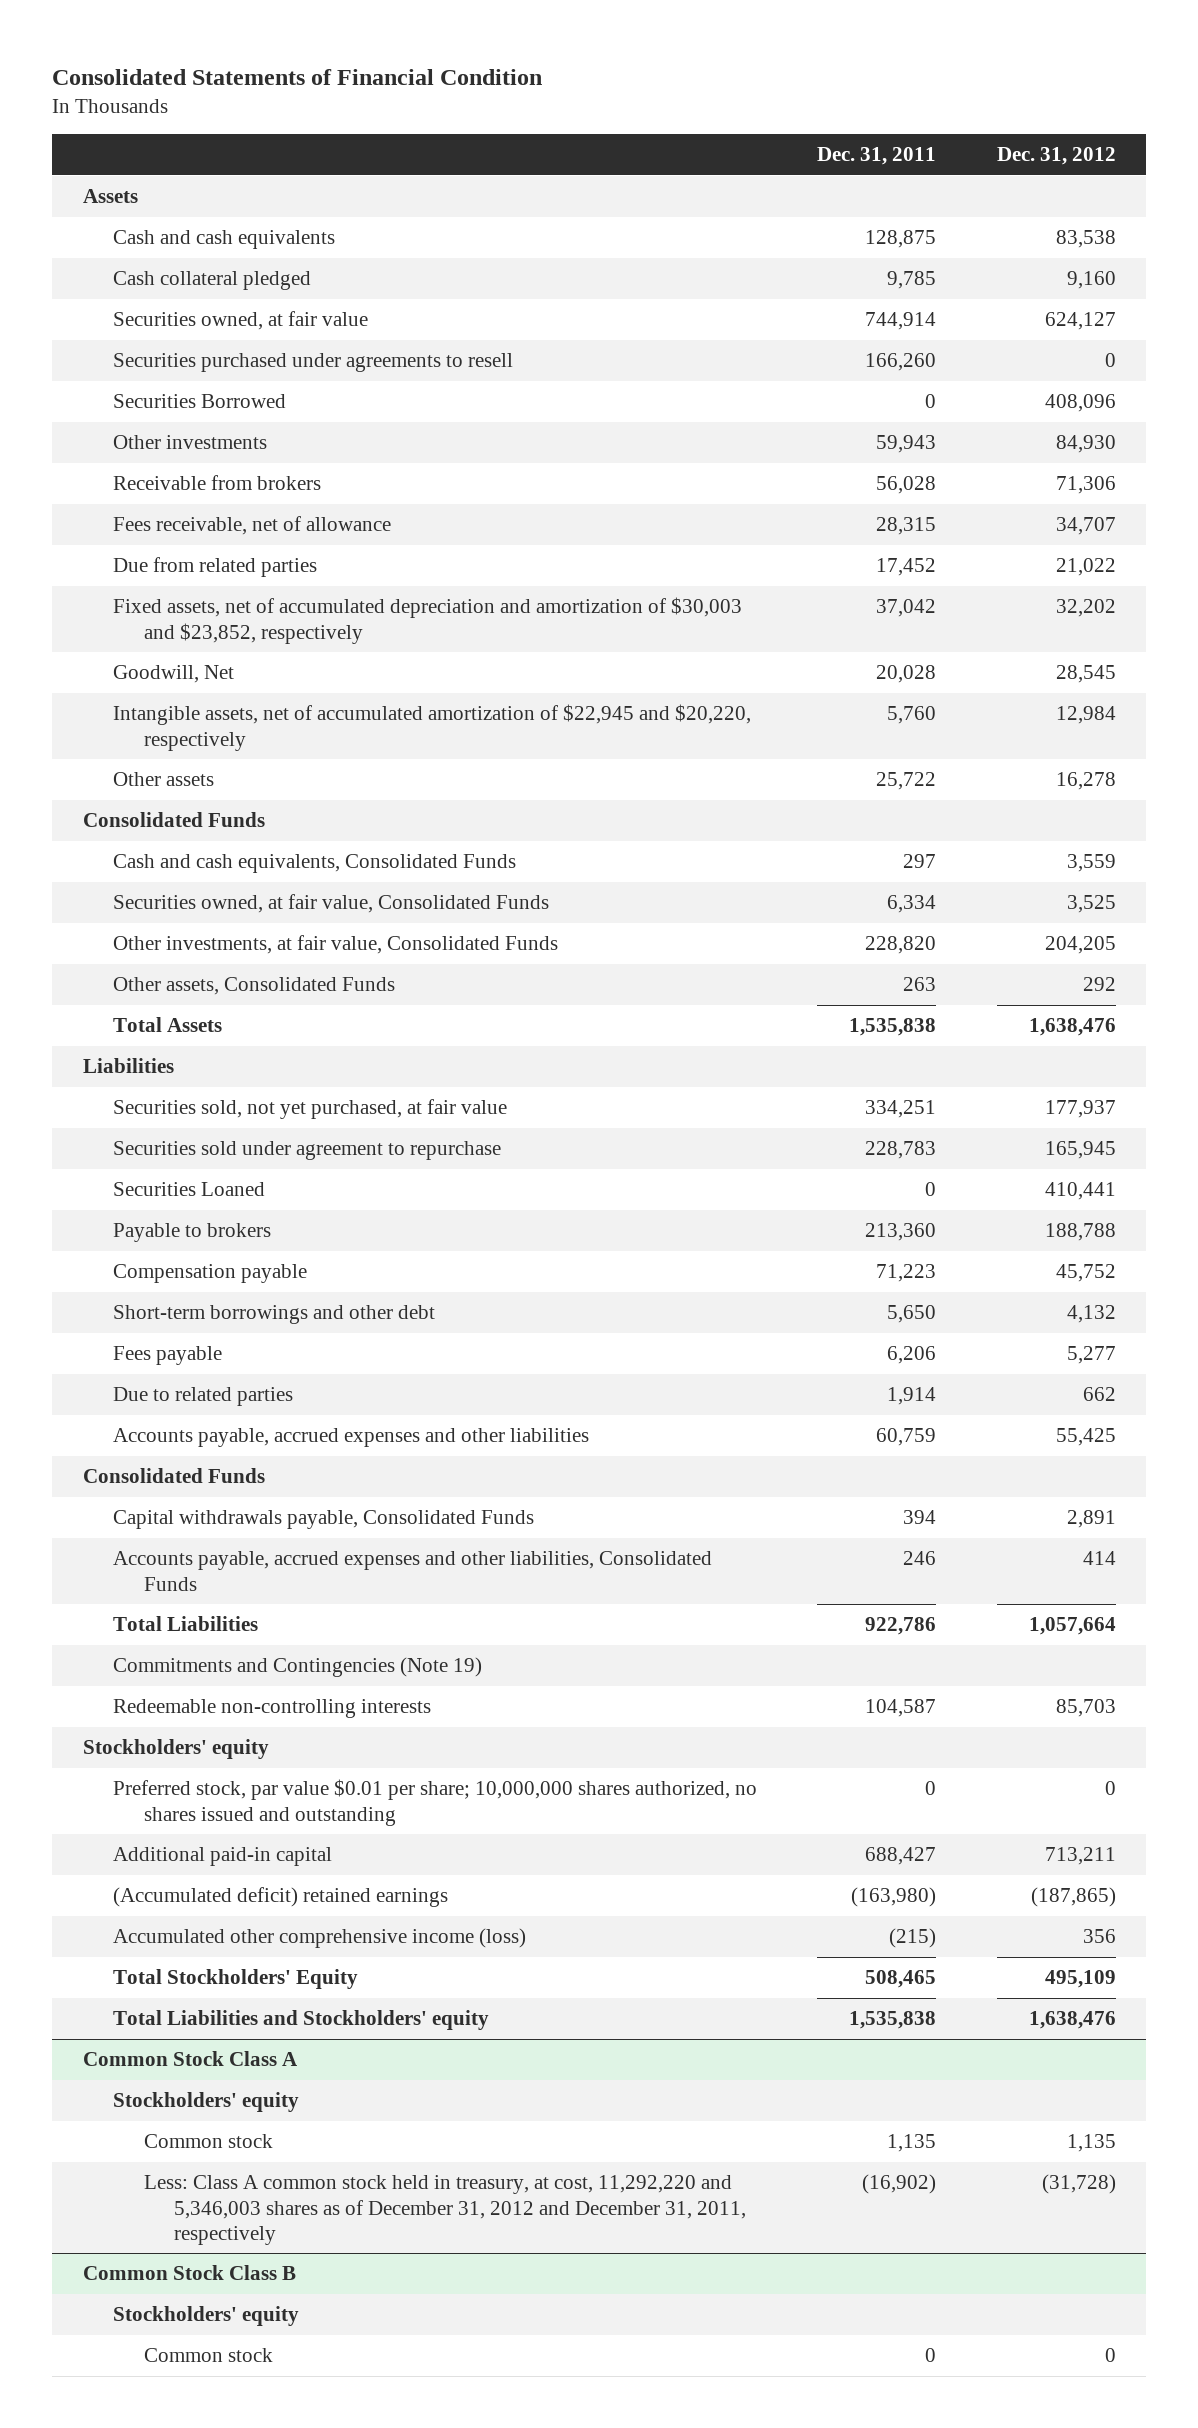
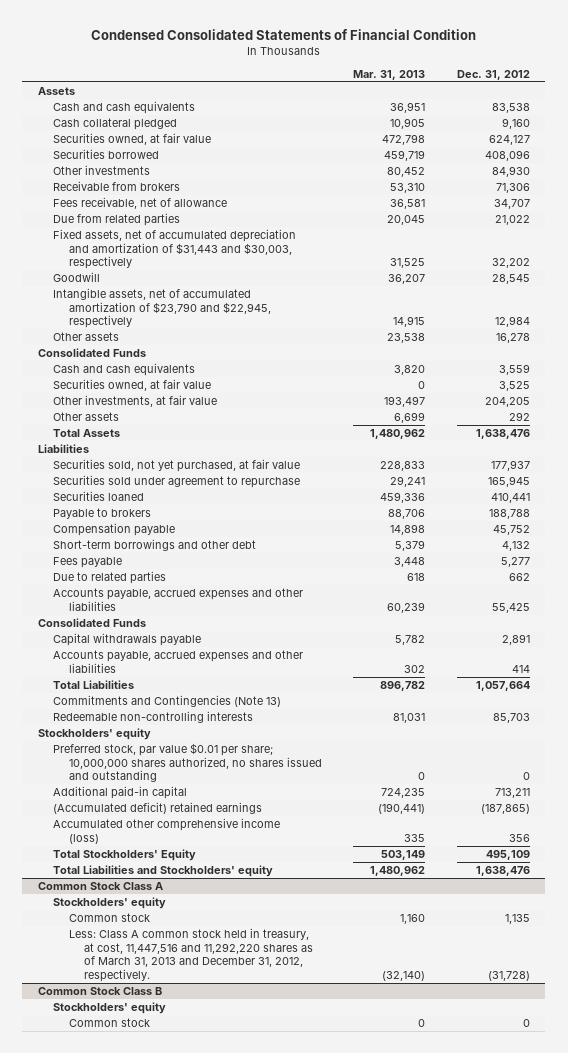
[52,68,543,85] Consolidated Statements of Financial Condition -> [90,28,476,40] Condensed Consolidated Statements of Financial Condition
[817,147,937,166] Dec. 31, 2011 -> none
none -> [353,69,426,80] Mar. 31, 2013
[113,353,514,373] Securities purchased under agreements to resell -> none
[113,394,287,409] Securities Borrowed -> [53,149,160,160] Securities borrowed
[113,597,743,644] Fixed assets, net of accumulated depreciation and amortization of $30,003 and $23,852, respectively -> [53,229,297,270] Fixed assets, net of accumulated depreciation and amortization of $31,443 and $30,003, respectively
[113,665,235,684] Goodwill, Net -> [53,272,101,283] Goodwill
[113,704,752,751] Intangible assets, net of accumulated amortization of $22,945 and $20,220, respectively -> [53,288,271,329] Intangible assets, net of accumulated amortization of $23,790 and $22,945, respectively
[113,854,517,874] Cash and cash equivalents, Consolidated Funds -> [53,363,196,377] Cash and cash equivalents
[113,894,550,914] Securities owned, at fair value, Consolidated Funds -> [53,379,212,392] Securities owned, at fair value
[113,935,559,955] Other investments, at fair value, Consolidated Funds -> [53,395,218,408] Other investments, at fair value
[113,977,396,996] Other assets, Consolidated Funds -> [53,412,120,422] Other assets
[113,1182,266,1197] Securities Loaned -> [53,491,145,502] Securities loaned
[113,1510,535,1530] Capital withdrawals payable, Consolidated Funds -> [53,633,202,647] Capital withdrawals payable
[113,1551,713,1591] Accounts payable, accrued expenses and other liabilities, Consolidated Funds -> [53,650,304,673] Accounts payable, accrued expenses and other liabilities
[113,1657,483,1678] Commitments and Contingencies (Note 19) -> [53,695,282,708] Commitments and Contingencies (Note 13)
[143,2175,747,2245] Less: Class A common stock held in treasury, at cost, 11,292,220 and 5,346,003 shares as of December 31, 2012 and December 31, 2011, respectively -> [68,928,314,982] Less: Class A common stock held in treasury, at cost, 11,447,516 and 11,292,220 shares as of March 31, 2013 and December 31, 2012, respectively.

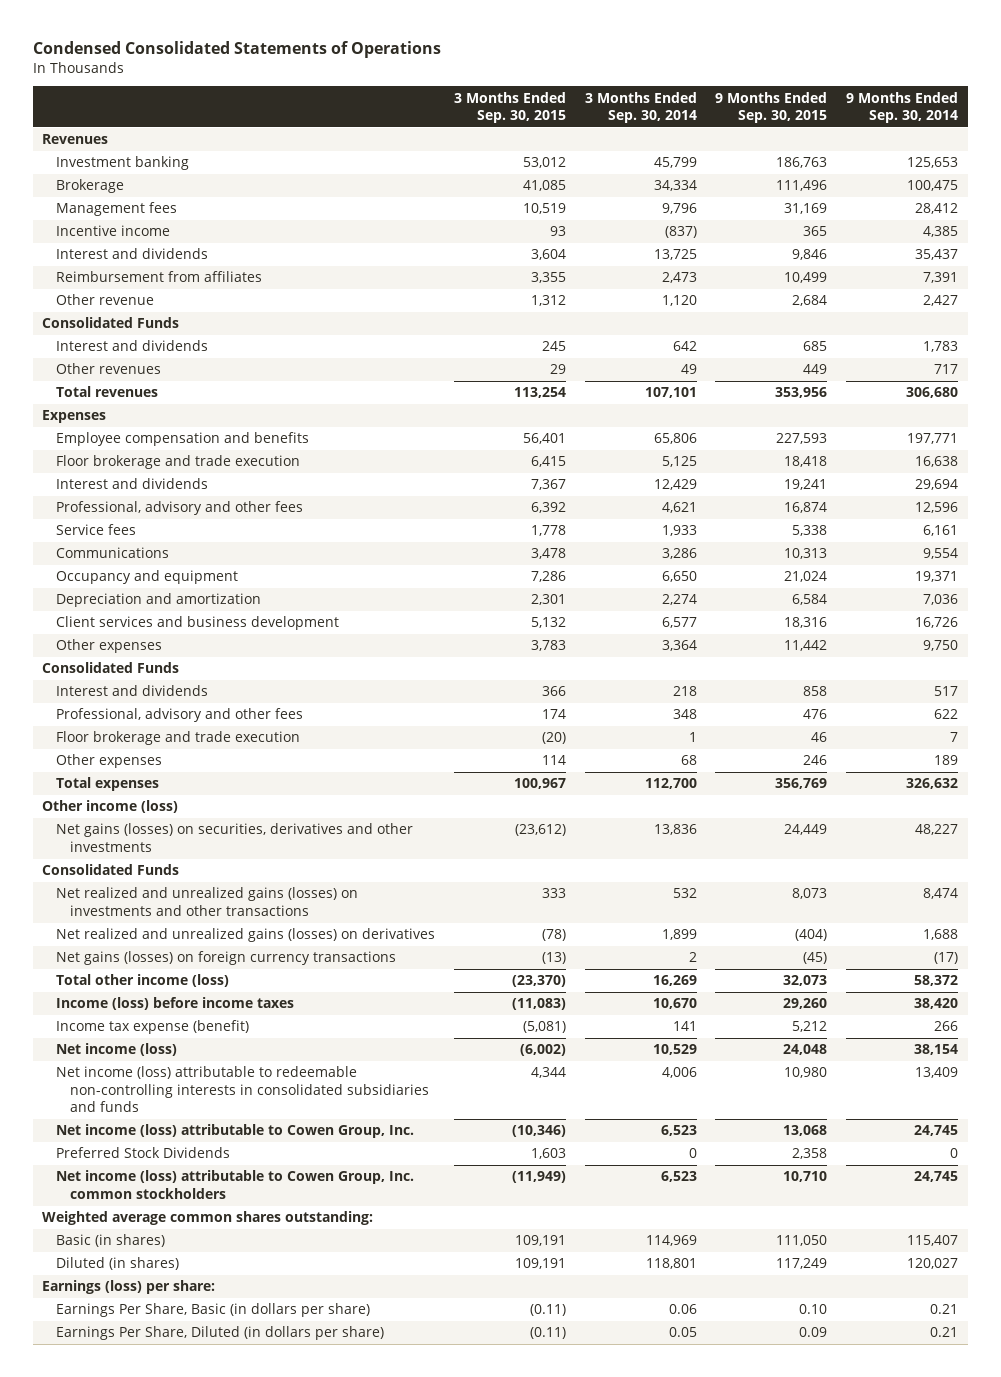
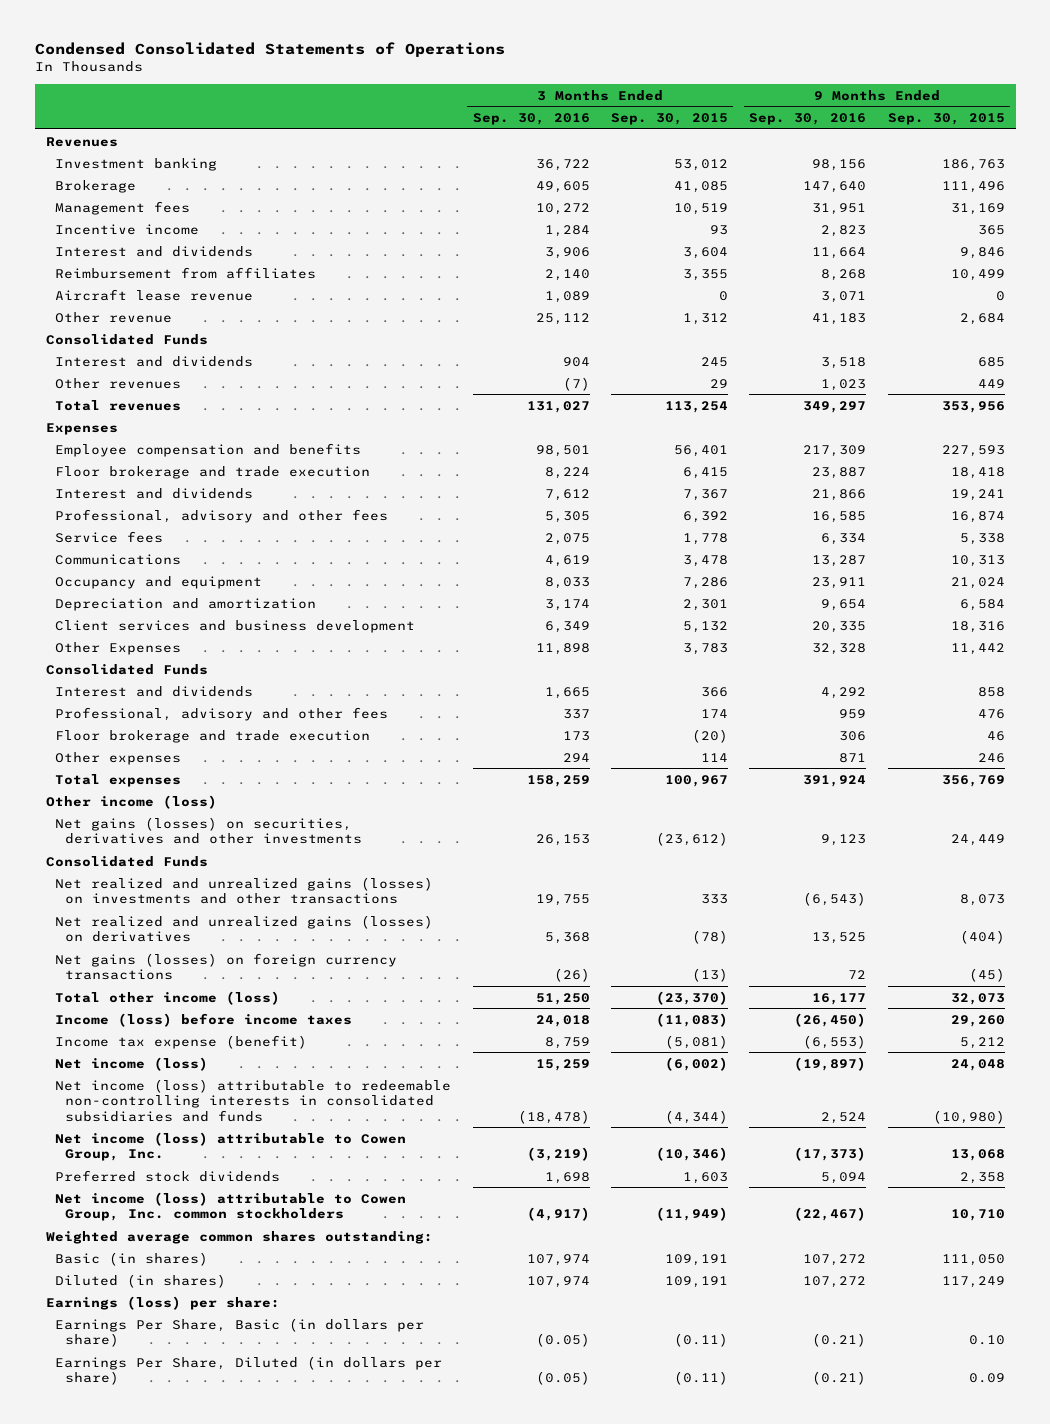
[584,91,697,124] 3 Months Ended Sep. 30, 2014 -> none
[846,91,959,124] 9 Months Ended Sep. 30, 2014 -> none
none -> [472,112,590,125] Sep. 30, 2016
none -> [749,112,867,125] Sep. 30, 2016
none -> [55,288,254,301] Aircraft lease revenue
[56,639,163,654] Other expenses -> [55,641,182,655] Other Expenses
[530,1067,566,1079] 4,344 -> [665,1109,729,1124] (4,344)
[784,1067,828,1079] 10,980 -> [932,1109,1005,1124] (10,980)
[56,1147,231,1159] Preferred Stock Dividends -> [55,1169,281,1182] Preferred stock dividends

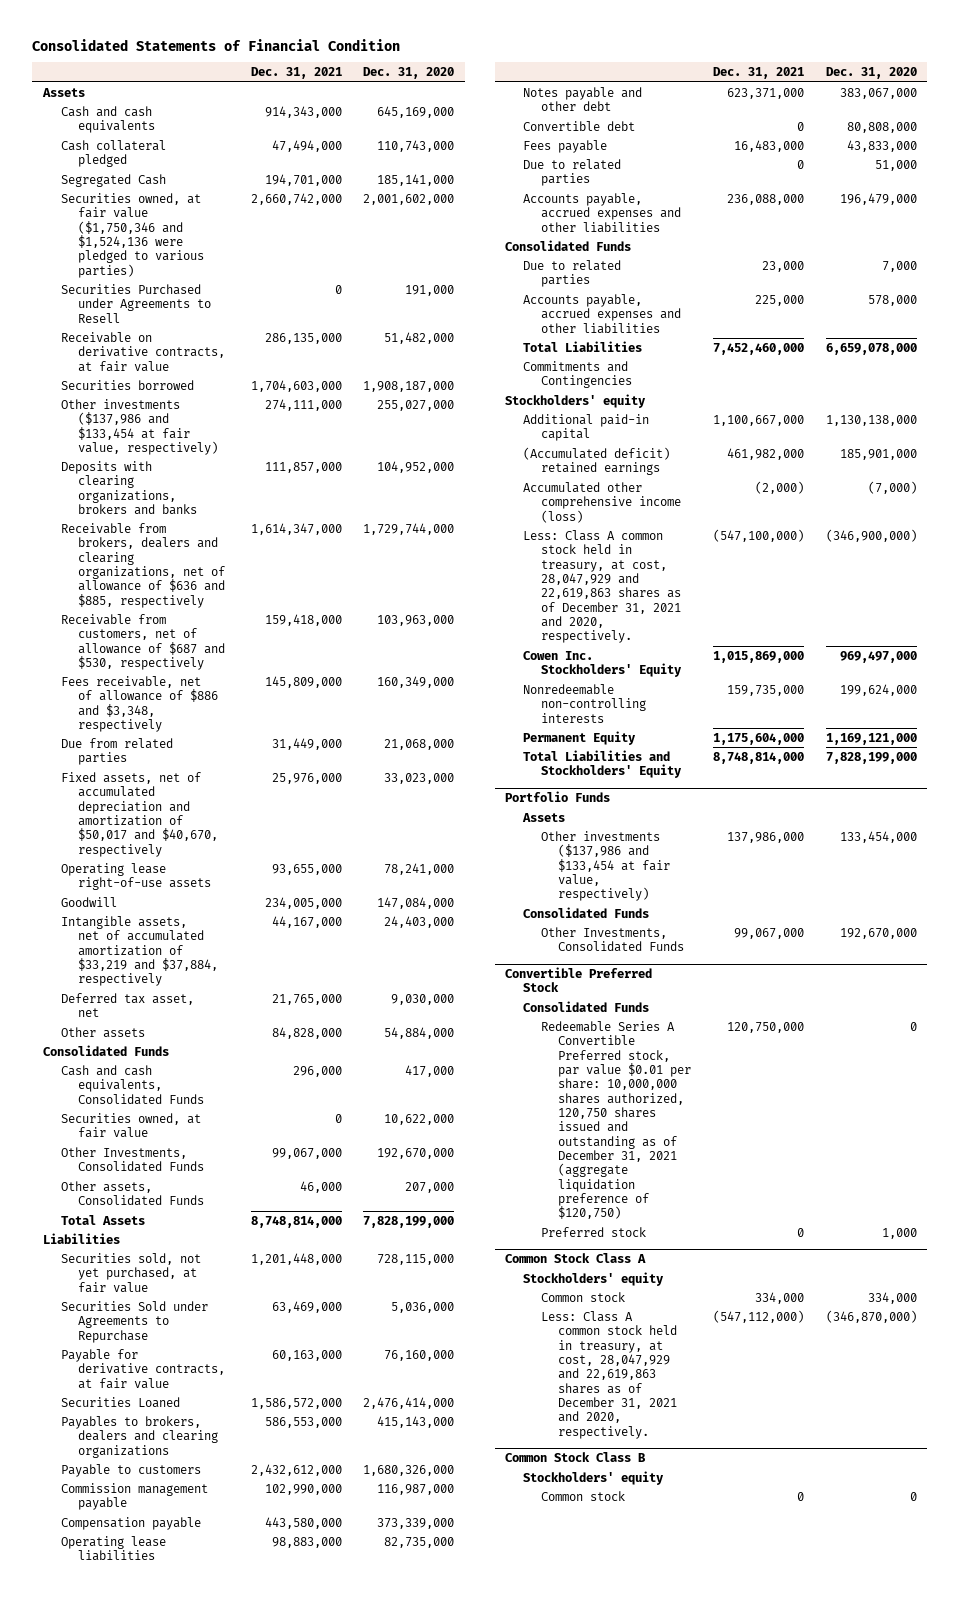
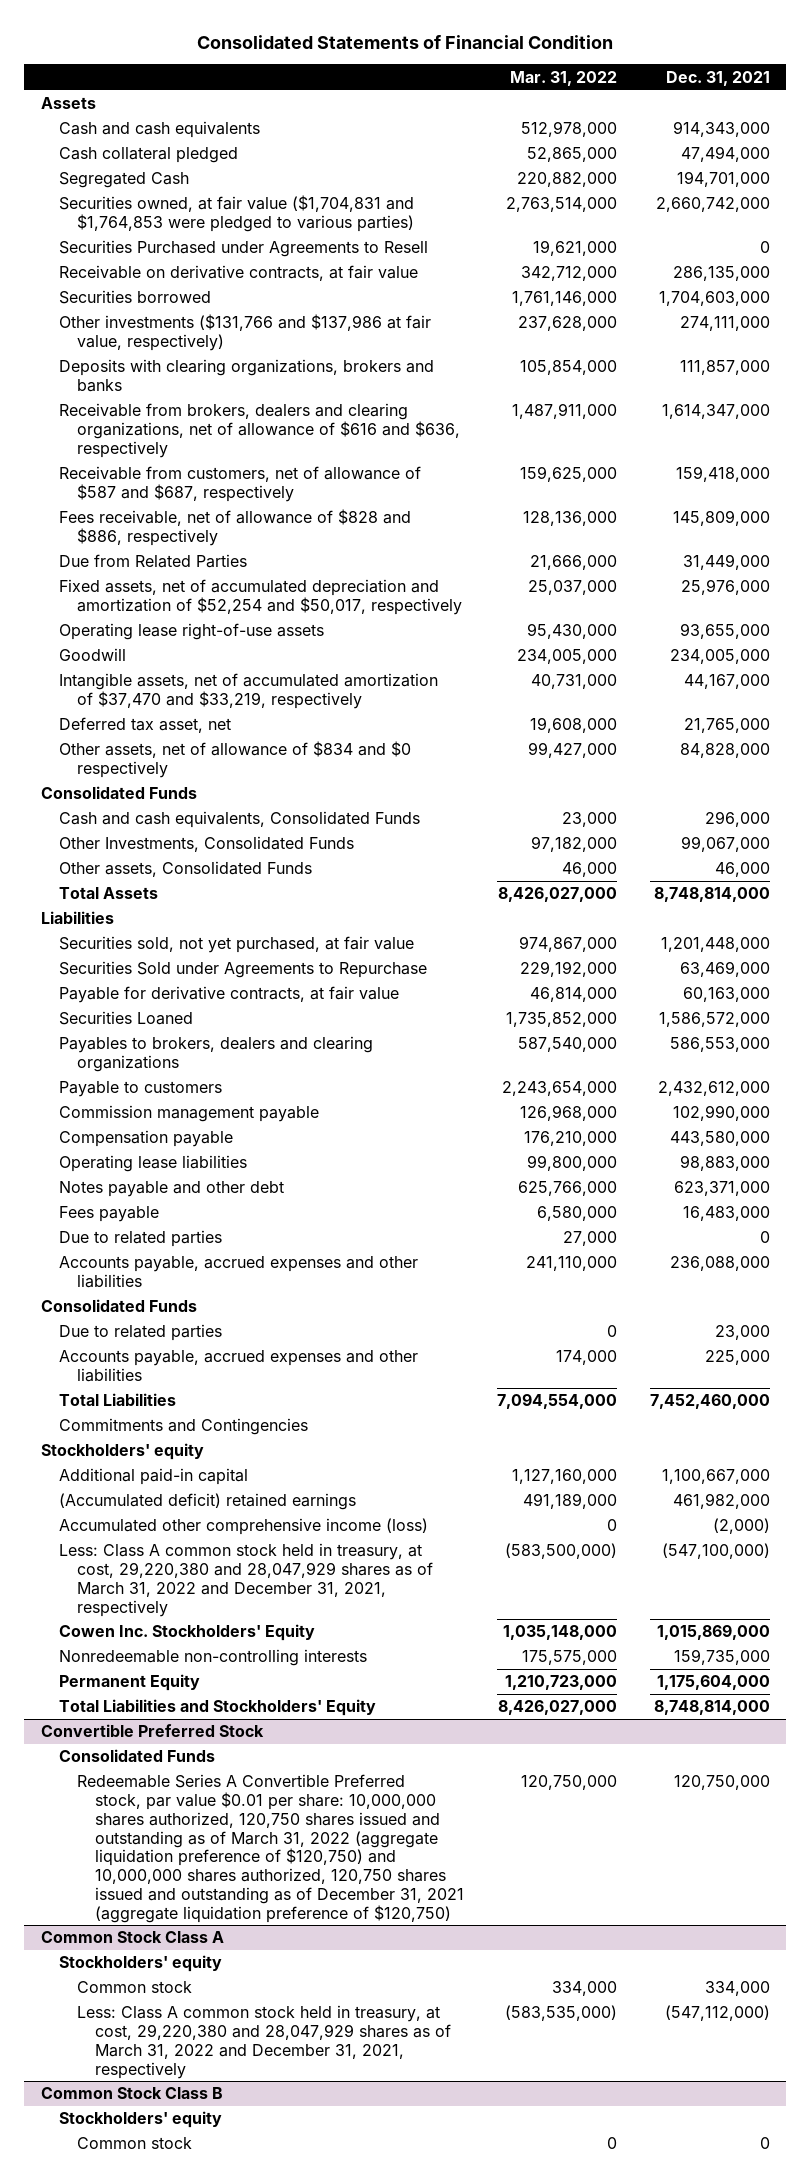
[363,67,455,80] Dec. 31, 2020 -> none
none -> [509,70,617,86] Mar. 31, 2022
[60,192,205,278] Securities owned, at fair value ($1,750,346 and $1,524,136 were pledged to various parties) -> [58,195,414,233] Securities owned, at fair value ($1,704,831 and $1,764,853 were pledged to various parties)
[60,398,219,455] Other investments ($137,986 and $133,454 at fair value, respectively) -> [58,314,431,352] Other investments ($131,766 and $137,986 at fair value, respectively)
[60,522,226,608] Receivable from brokers, dealers and clearing organizations, net of allowance of $636 and $885, respectively -> [58,403,460,458] Receivable from brokers, dealers and clearing organizations, net of allowance of $616 and $636, respectively
[60,613,226,670] Receivable from customers, net of allowance of $687 and $530, respectively -> [58,466,421,503] Receivable from customers, net of allowance of $587 and $687, respectively
[60,675,219,732] Fees receivable, net of allowance of $886 and $3,348, respectively -> [58,509,411,547] Fees receivable, net of allowance of $828 and $886, respectively
[60,737,173,766] Due from related parties -> [58,554,247,569] Due from Related Parties
[60,771,219,857] Fixed assets, net of accumulated depreciation and amortization of $50,017 and $40,670, respectively -> [58,579,462,616] Fixed assets, net of accumulated depreciation and amortization of $52,254 and $50,017, respectively
[60,915,219,987] Intangible assets, net of accumulated amortization of $33,219 and $37,884, respectively -> [58,673,438,710] Intangible assets, net of accumulated amortization of $37,470 and $33,219, respectively
[60,1026,145,1038] Other assets -> [58,741,411,779] Other assets, net of allowance of $834 and $0 respectively
[60,1112,201,1139] Securities owned, at fair value -> none
[523,120,636,131] Convertible debt -> none
[523,529,681,644] Less: Class A common stock held in treasury, at cost, 28,047,929 and 22,619,863 shares as of December 31, 2021 and 2020, respectively. -> [58,1543,433,1617] Less: Class A common stock held in treasury, at cost, 29,220,380 and 28,047,929 shares as of March 31, 2022 and December 31, 2021, respectively
[505,791,611,803] Portfolio Funds -> none
[522,812,566,822] Assets -> none
[540,830,671,902] Other investments ($137,986 and $133,454 at fair value, respectively) -> none
[523,906,650,918] Consolidated Funds -> none
[540,926,685,953] Other Investments, Consolidated Funds -> none
[540,1226,646,1237] Preferred stock -> none
[540,1020,692,1220] Redeemable Series A Convertible Preferred stock, par value $0.01 per share: 10,000,000 shares authorized, 120,750 shares issued and outstanding as of December 31, 2021 (aggregate liquidation preference of $120,750) -> [76,1774,464,1923] Redeemable Series A Convertible Preferred stock, par value $0.01 per share: 10,000,000 shares authorized, 120,750 shares issued and outstanding as of March 31, 2022 (aggregate liquidation preference of $120,750) and 10,000,000 shares authorized, 120,750 shares issued and outstanding as of December 31, 2021 (aggregate liquidation preference of $120,750)
[540,1310,678,1439] Less: Class A common stock held in treasury, at cost, 28,047,929 and 22,619,863 shares as of December 31, 2021 and 2020, respectively. -> [76,2005,451,2079] Less: Class A common stock held in treasury, at cost, 29,220,380 and 28,047,929 shares as of March 31, 2022 and December 31, 2021, respectively

